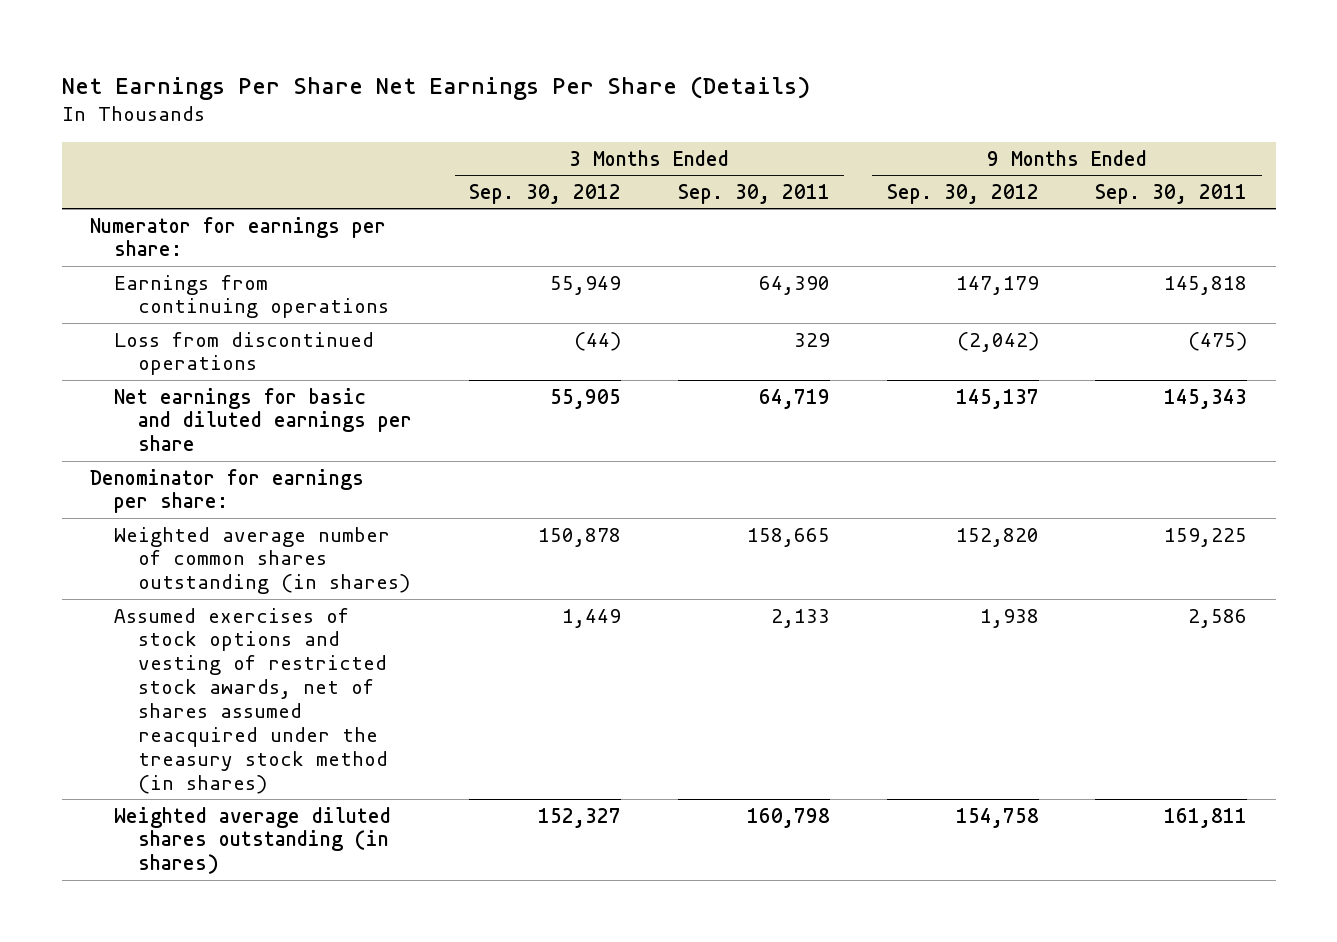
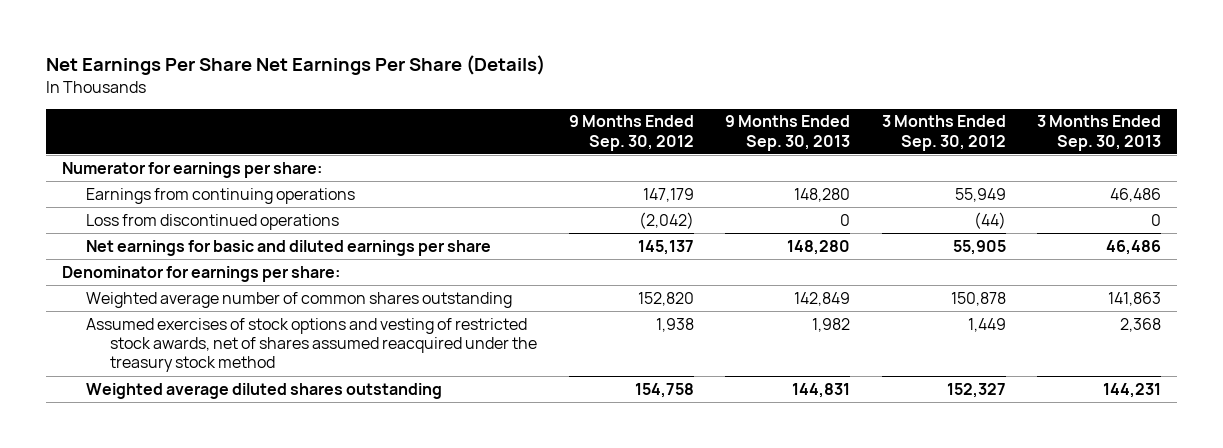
[677,183,830,204] Sep. 30, 2011 -> none
[1095,183,1248,204] Sep. 30, 2011 -> none
none -> [725,115,851,151] 9 Months Ended Sep. 30, 2013
none -> [1036,115,1161,151] 3 Months Ended Sep. 30, 2013
[114,526,411,595] Weighted average number of common shares outstanding (in shares) -> [86,291,513,308] Weighted average number of common shares outstanding
[114,607,389,794] Assumed exercises of stock options and vesting of restricted stock awards, net of shares assumed reacquired under the treasury stock method (in shares) -> [86,317,538,373] Assumed exercises of stock options and vesting of restricted stock awards, net of shares assumed reacquired under the treasury stock method
[114,806,392,875] Weighted average diluted shares outstanding (in shares) -> [86,382,443,399] Weighted average diluted shares outstanding

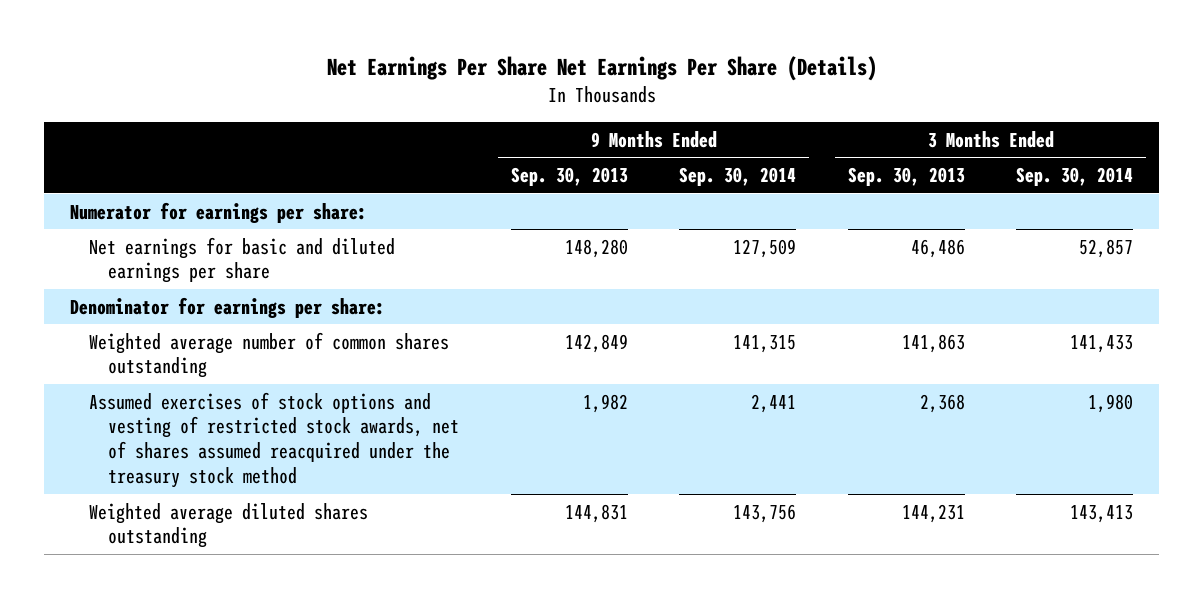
[568,115,694,151] 9 Months Ended Sep. 30, 2012 -> none
[881,115,1006,151] 3 Months Ended Sep. 30, 2012 -> none
none -> [679,167,797,187] Sep. 30, 2014
none -> [1016,167,1134,187] Sep. 30, 2014
[86,187,356,204] Earnings from continuing operations -> none
[86,213,340,230] Loss from discontinued operations -> none

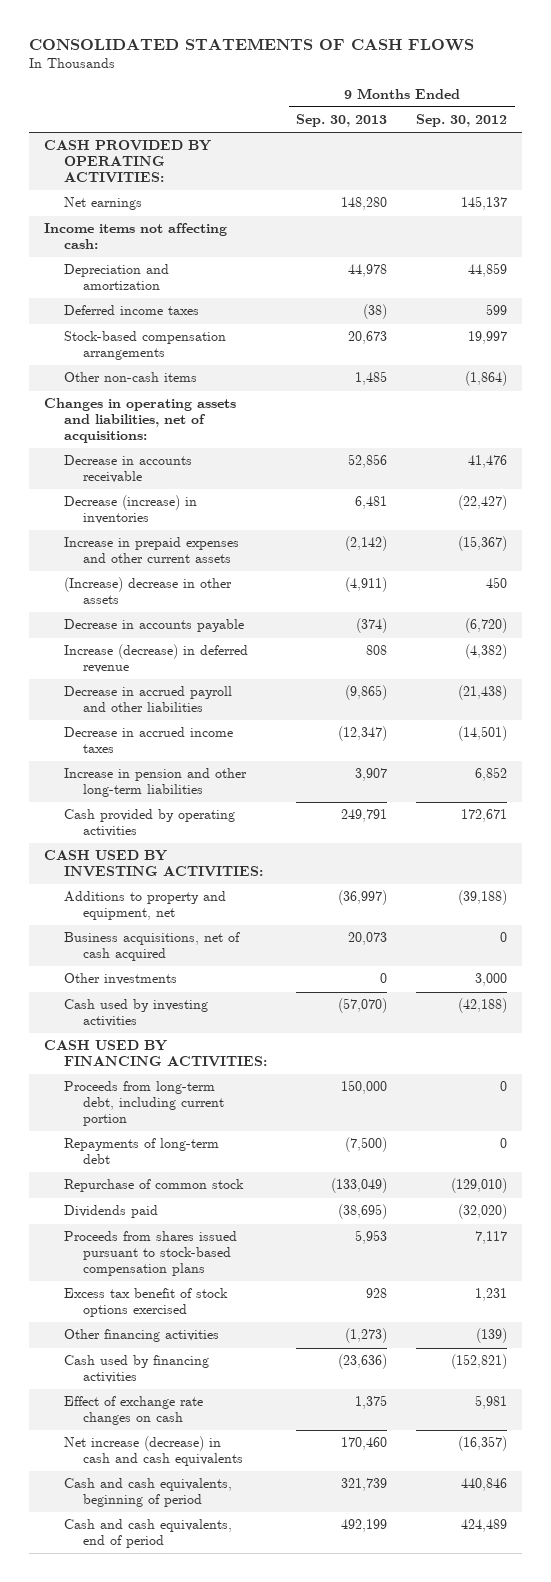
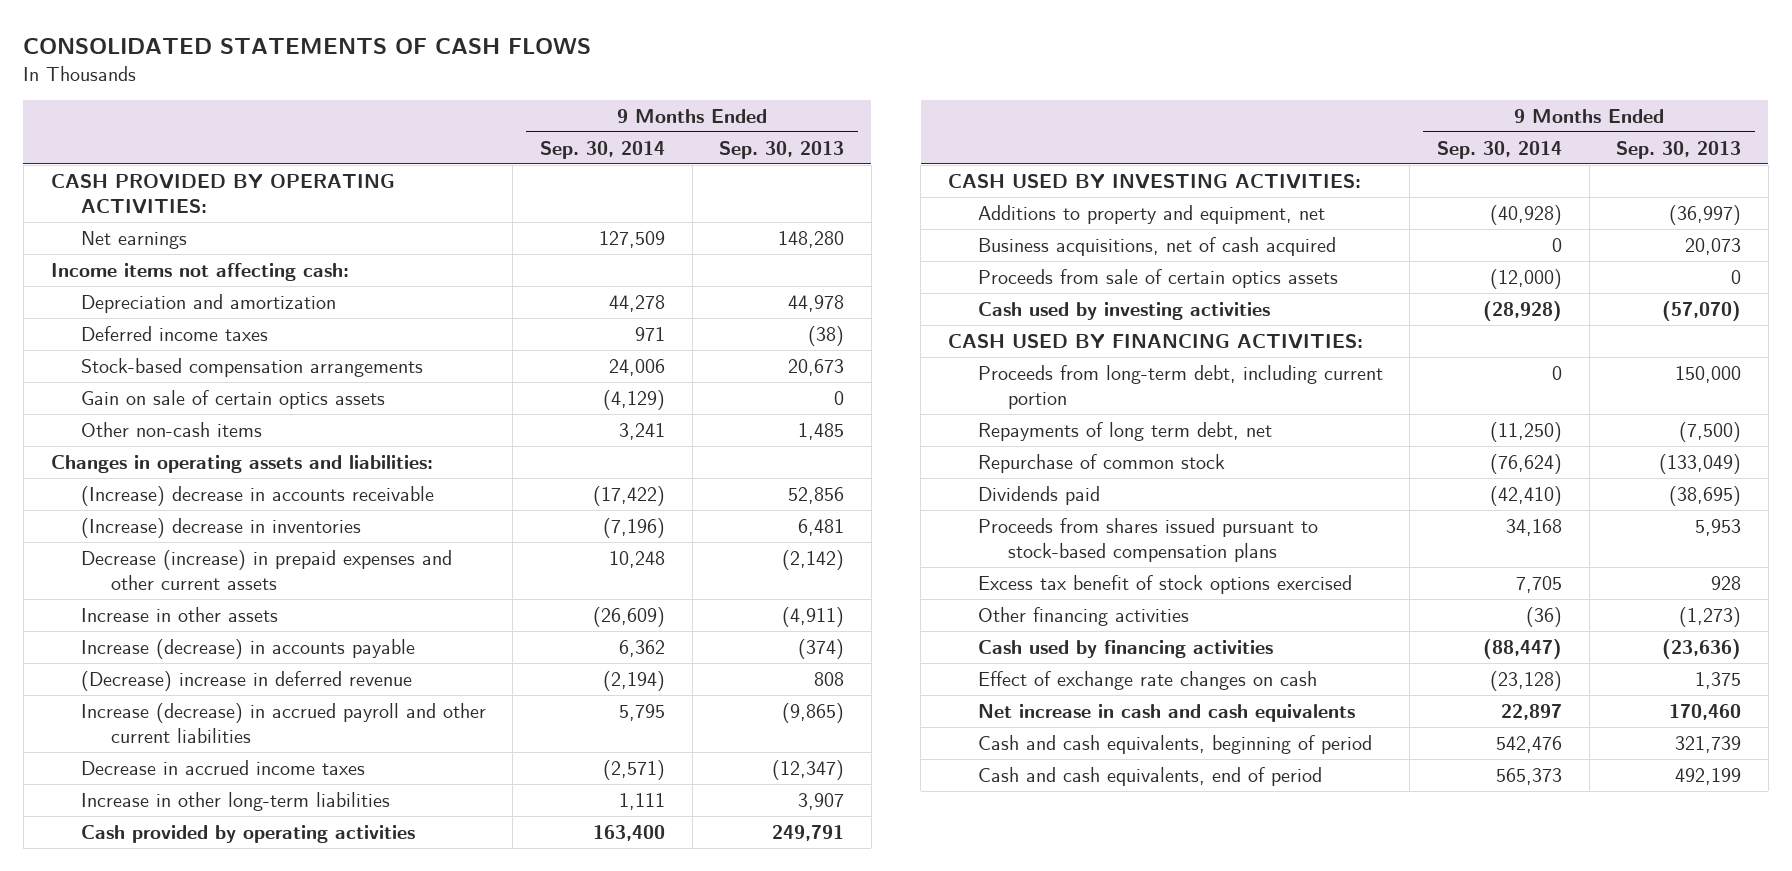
[416,114,508,128] Sep. 30, 2012 -> none
none -> [539,140,665,159] Sep. 30, 2014
none -> [80,389,385,409] Gain on sale of certain optics assets
[43,398,236,444] Changes in operating assets and liabilities, net of acquisitions: -> [50,454,433,473] Changes in operating assets and liabilities:
[63,455,192,484] Decrease in accounts receivable -> [80,485,434,506] (Increase) decrease in accounts receivable
[63,495,197,525] Decrease (increase) in inventories -> [80,517,361,538] (Increase) decrease in inventories
[63,537,239,564] Increase in prepaid expenses and other current assets -> [80,549,452,591] Decrease (increase) in prepaid expenses and other current assets
[63,577,232,605] (Increase) decrease in other assets -> [80,606,278,622] Increase in other assets
[63,619,244,633] Decrease in accounts payable -> [80,638,415,659] Increase (decrease) in accounts payable
[63,644,248,674] Increase (decrease) in deferred revenue -> [80,670,412,691] (Decrease) increase in deferred revenue
[63,686,232,713] Decrease in accrued payroll and other liabilities -> [80,702,486,744] Increase (decrease) in accrued payroll and other current liabilities
[63,768,247,798] Increase in pension and other long-term liabilities -> [80,791,390,811] Increase in other long-term liabilities
[63,973,177,986] Other investments -> [977,268,1338,288] Proceeds from sale of certain optics assets
[63,1138,219,1165] Repayments of long-term debt -> [977,421,1272,441] Repayments of long term debt, net
[63,1436,244,1467] Net increase (decrease) in cash and cash equivalents -> [977,703,1355,722] Net increase in cash and cash equivalents

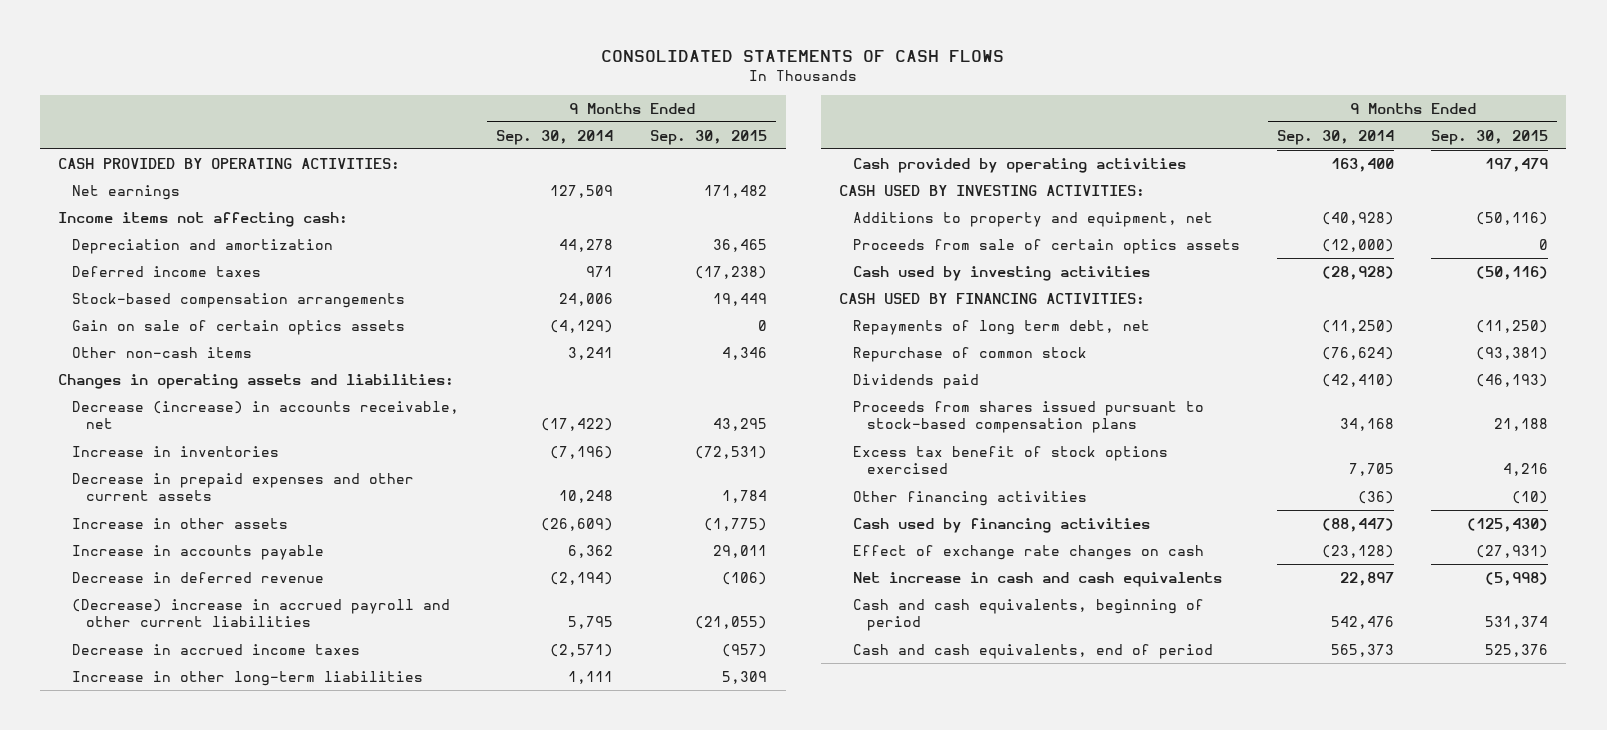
[719,140,845,159] Sep. 30, 2013 -> none
none -> [650,129,768,145] Sep. 30, 2015
[80,485,434,506] (Increase) decrease in accounts receivable -> [72,400,460,430] Decrease (increase) in accounts receivable, net
[80,517,361,538] (Increase) decrease in inventories -> [72,445,280,457] Increase in inventories
[80,549,452,591] Decrease (increase) in prepaid expenses and other current assets -> [72,472,415,502] Decrease in prepaid expenses and other current assets
[80,638,415,659] Increase (decrease) in accounts payable -> [72,544,325,560] Increase in accounts payable
[80,670,412,691] (Decrease) increase in deferred revenue -> [72,571,325,583] Decrease in deferred revenue
[80,702,486,744] Increase (decrease) in accrued payroll and other current liabilities -> [72,598,451,628] (Decrease) increase in accrued payroll and other current liabilities
[977,236,1336,256] Business acquisitions, net of cash acquired -> none
[977,364,1383,410] Proceeds from long-term debt, including current portion -> none

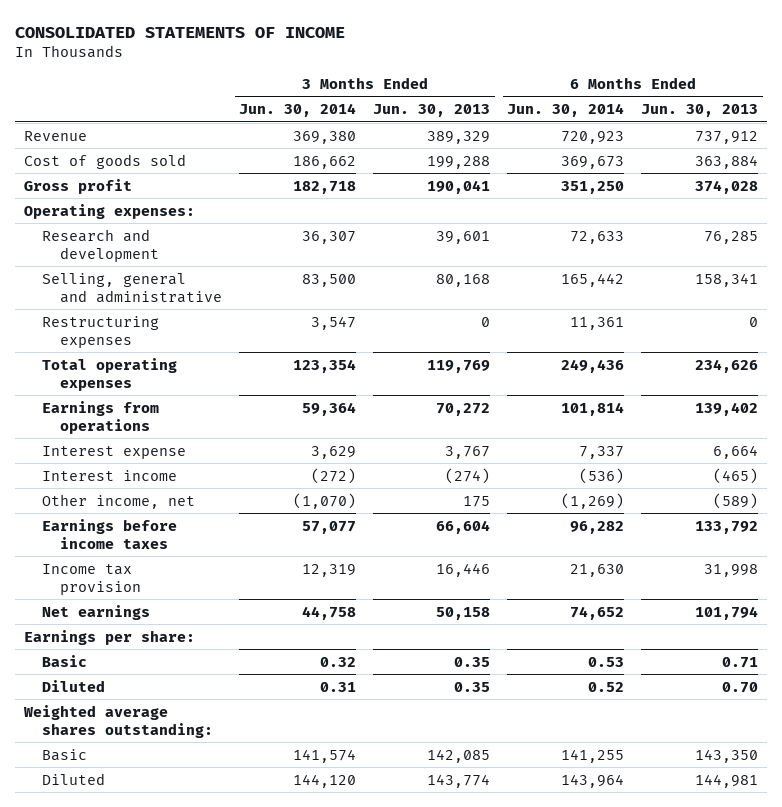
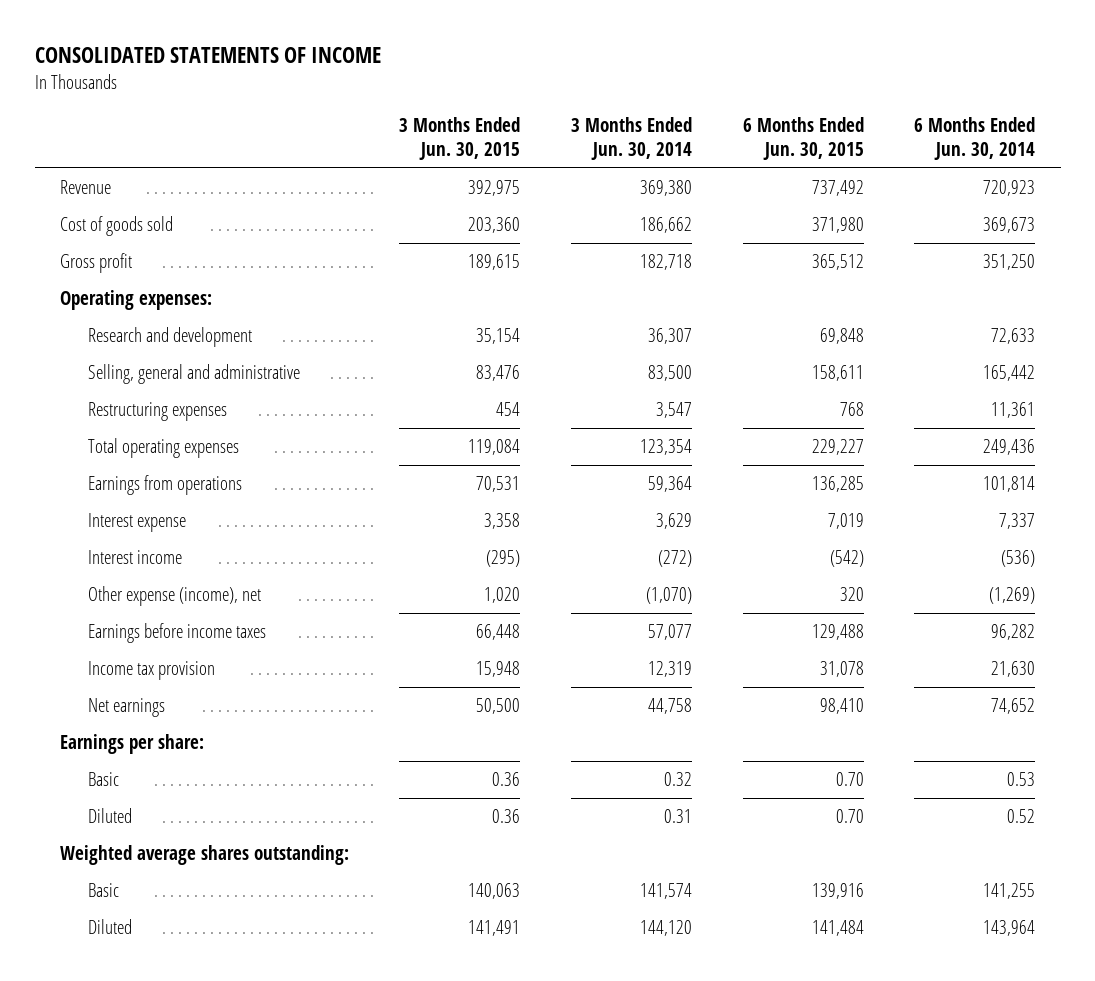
[373,104,491,118] Jun. 30, 2013 -> none
[641,104,759,118] Jun. 30, 2013 -> none
none -> [399,117,521,160] 3 Months Ended Jun. 30, 2015
none -> [742,117,864,160] 6 Months Ended Jun. 30, 2015
[41,493,195,509] Other income, net -> [88,585,262,606] Other expense (income), net

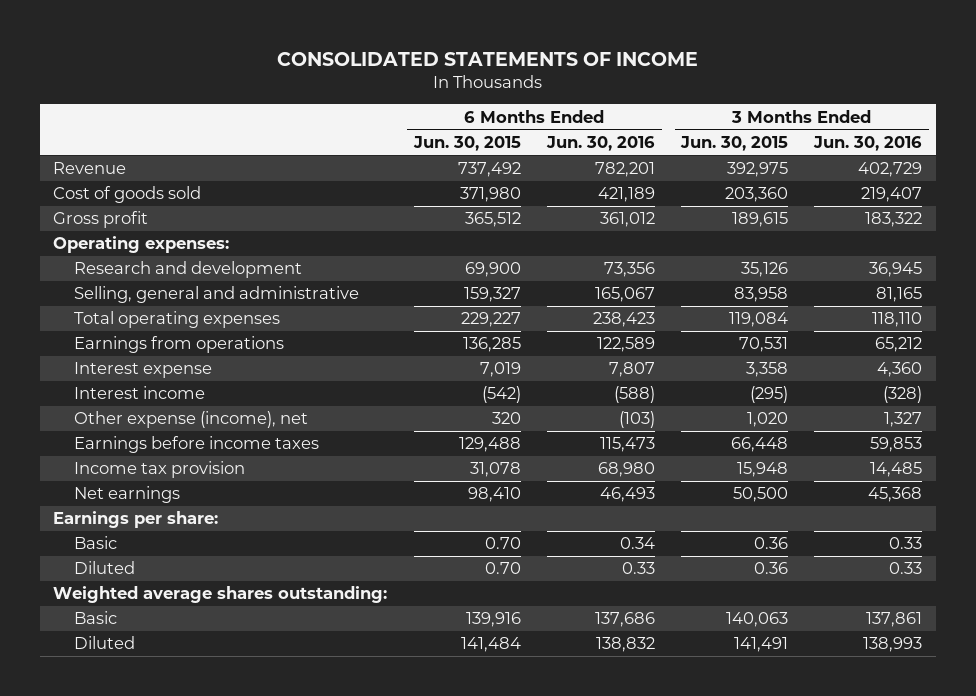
[571,117,693,160] 3 Months Ended Jun. 30, 2014 -> none
[914,117,1036,160] 6 Months Ended Jun. 30, 2014 -> none
none -> [545,135,655,151] Jun. 30, 2016
none -> [813,135,923,151] Jun. 30, 2016
[88,401,228,421] Restructuring expenses -> none
[476,327,521,344] 35,154 -> [741,262,789,278] 35,126
[819,327,864,344] 69,848 -> [464,262,521,278] 69,900
[476,364,521,381] 83,476 -> [734,287,789,303] 83,958
[811,364,864,381] 158,611 -> [463,287,521,303] 159,327

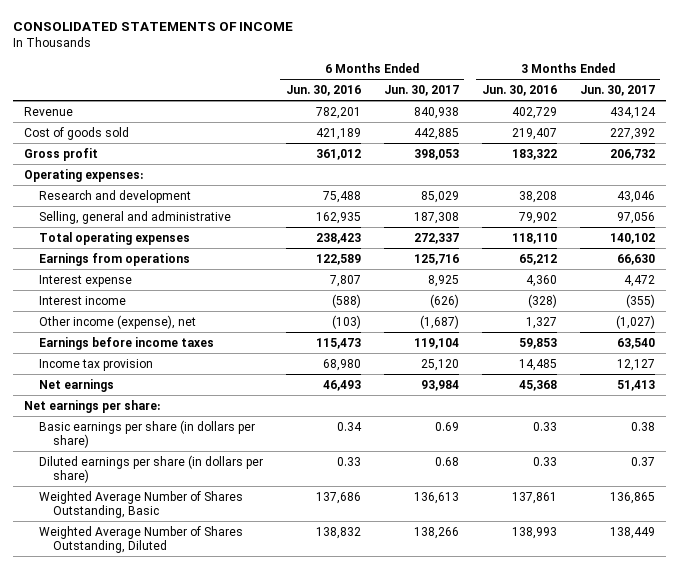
[412,135,521,151] Jun. 30, 2015 -> none
[680,135,789,151] Jun. 30, 2015 -> none
none -> [383,85,459,97] Jun. 30, 2017
none -> [579,85,655,97] Jun. 30, 2017
[603,262,655,278] 73,356 -> [322,190,361,203] 75,488
[869,262,923,278] 36,945 -> [518,190,557,203] 38,208
[594,287,655,303] 165,067 -> [315,211,361,224] 162,935
[876,287,923,303] 81,165 -> [518,211,557,224] 79,902
[74,411,309,429] Other expense (income), net -> [38,314,196,329] Other income (expense), net
[53,586,388,604] Weighted average shares outstanding: -> none
[53,511,219,529] Earnings per share: -> [24,399,161,413] Net earnings per share:
[74,536,118,550] Basic -> [38,419,255,448] Basic earnings per share (in dollars per share)
[74,561,136,575] Diluted -> [38,454,263,483] Diluted earnings per share (in dollars per share)
[74,611,118,625] Basic -> [38,490,243,518] Weighted Average Number of Shares Outstanding, Basic
[74,636,136,650] Diluted -> [38,525,243,553] Weighted Average Number of Shares Outstanding, Diluted

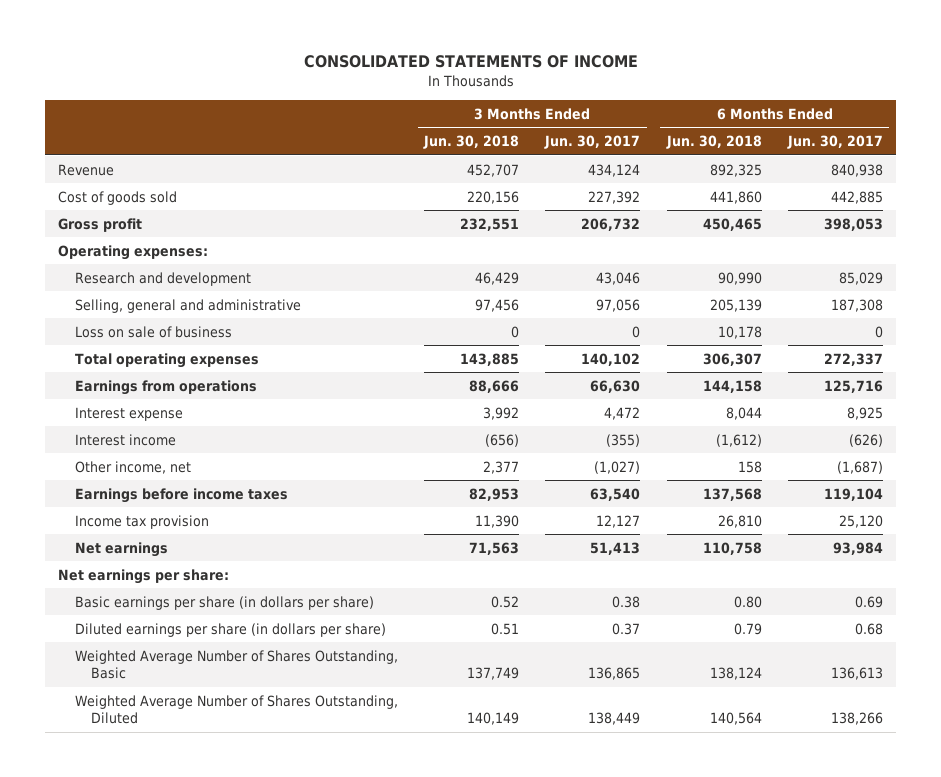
[285,85,361,97] Jun. 30, 2016 -> none
[481,85,557,97] Jun. 30, 2016 -> none
none -> [423,135,520,150] Jun. 30, 2018
none -> [665,135,762,150] Jun. 30, 2018
none -> [74,325,232,338] Loss on sale of business
[38,314,196,329] Other income (expense), net -> [74,460,191,474] Other income, net

